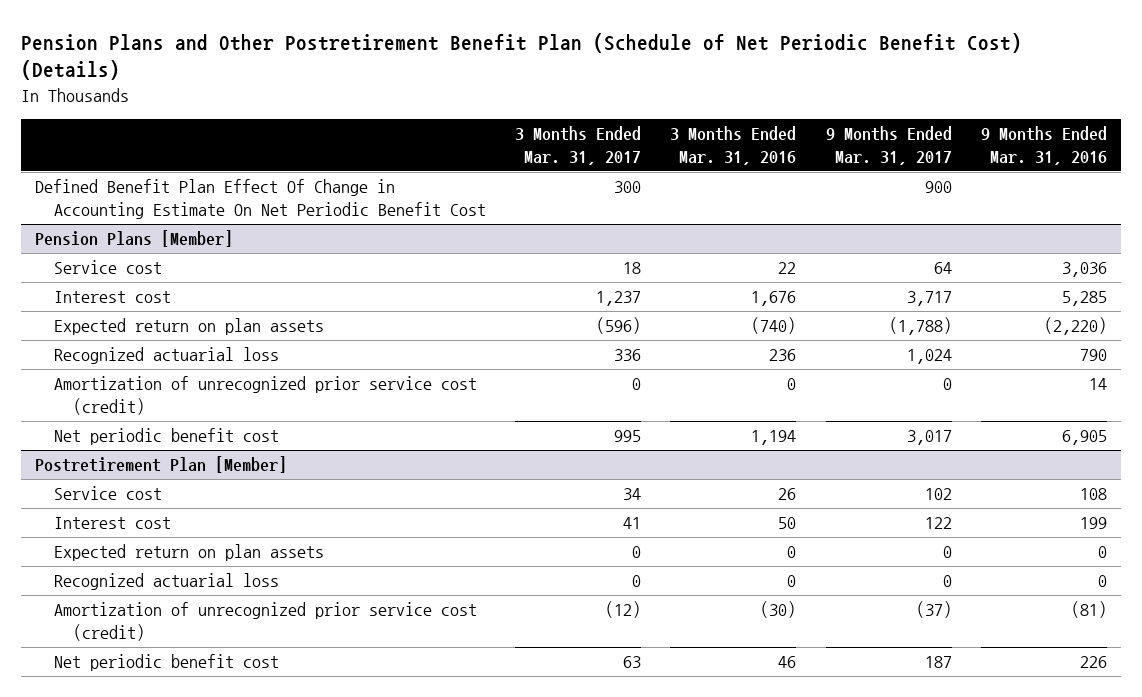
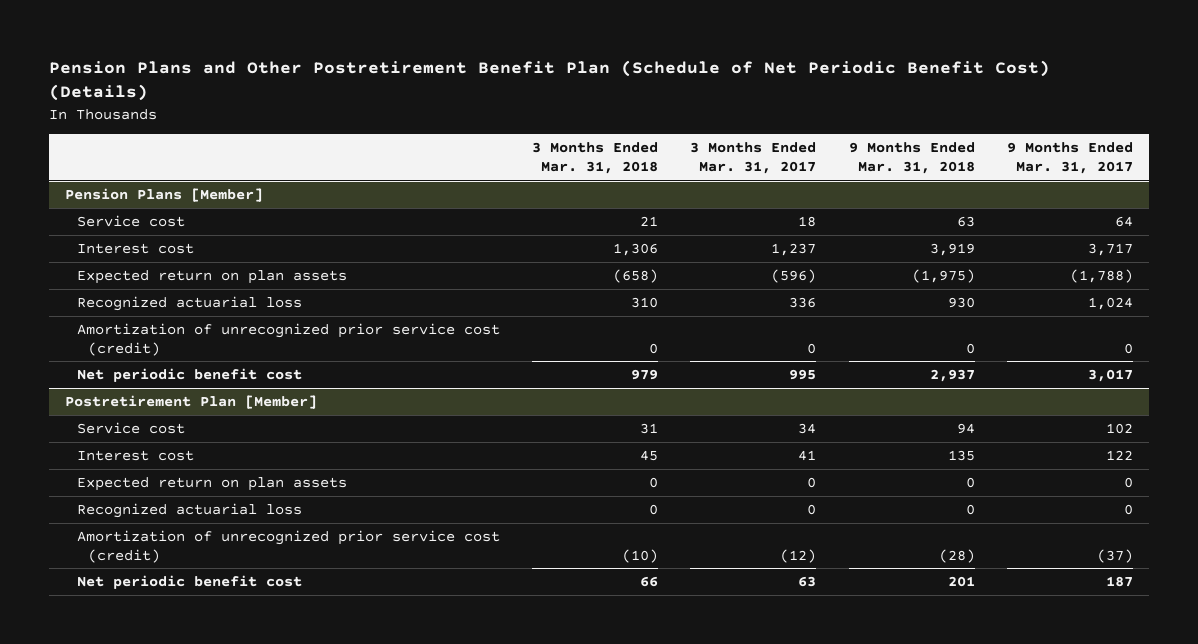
[670,125,797,166] 3 Months Ended Mar. 31, 2016 -> none
[980,125,1107,166] 9 Months Ended Mar. 31, 2016 -> none
none -> [531,142,658,174] 3 Months Ended Mar. 31, 2018
none -> [848,142,975,174] 9 Months Ended Mar. 31, 2018
[35,179,487,220] Defined Benefit Plan Effect Of Change in Accounting Estimate On Net Periodic Benefit Cost -> none

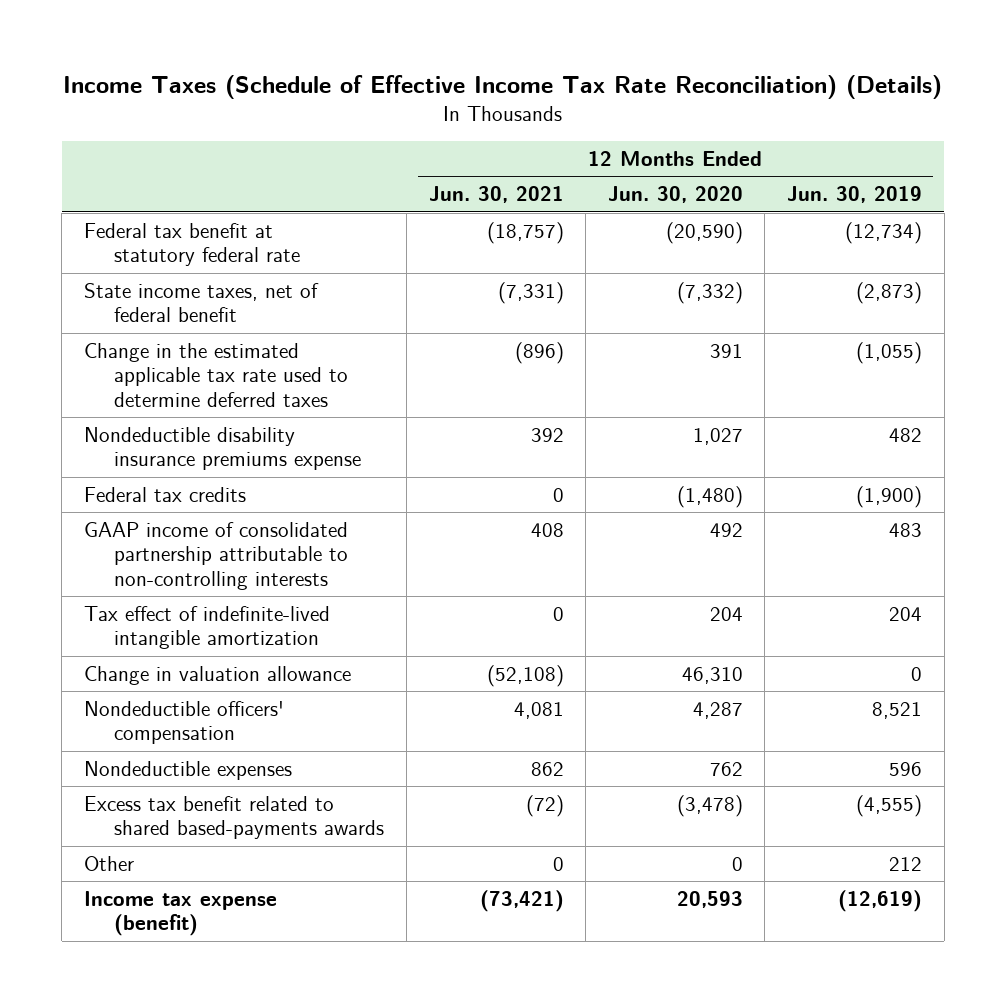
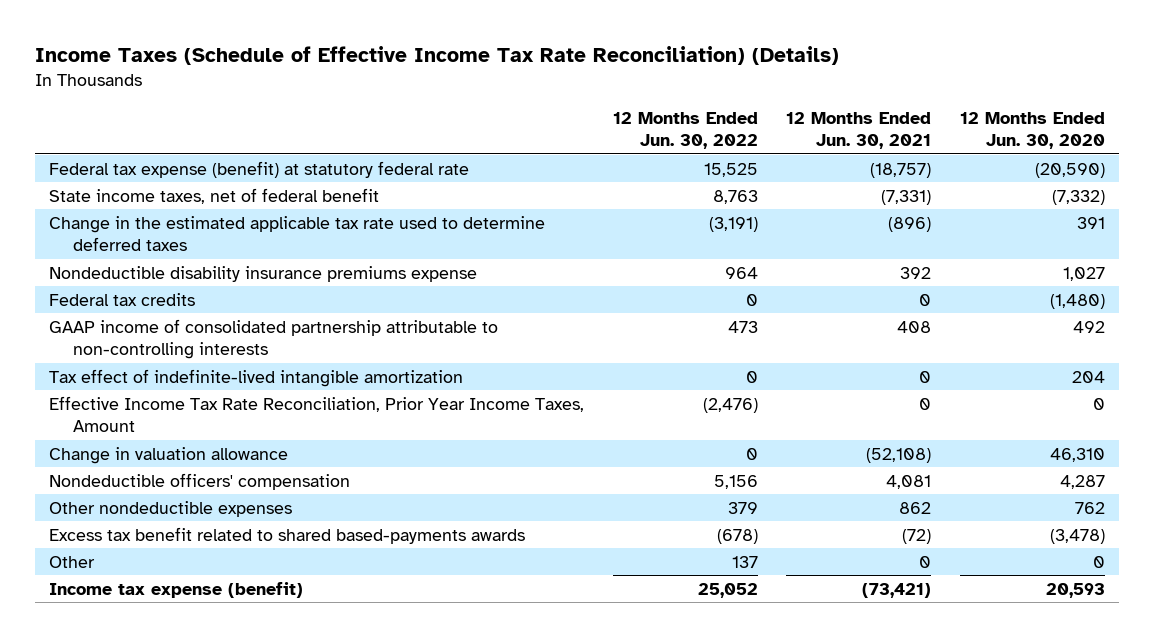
[787,186,923,204] Jun. 30, 2019 -> none
none -> [612,111,758,150] 12 Months Ended Jun. 30, 2022
[83,222,301,267] Federal tax benefit at statutory federal rate -> [48,160,469,178] Federal tax expense (benefit) at statutory federal rate
none -> [48,395,584,433] Effective Income Tax Rate Reconciliation, Prior Year Income Taxes, Amount
[83,760,292,780] Nondeductible expenses -> [48,500,292,517] Other nondeductible expenses

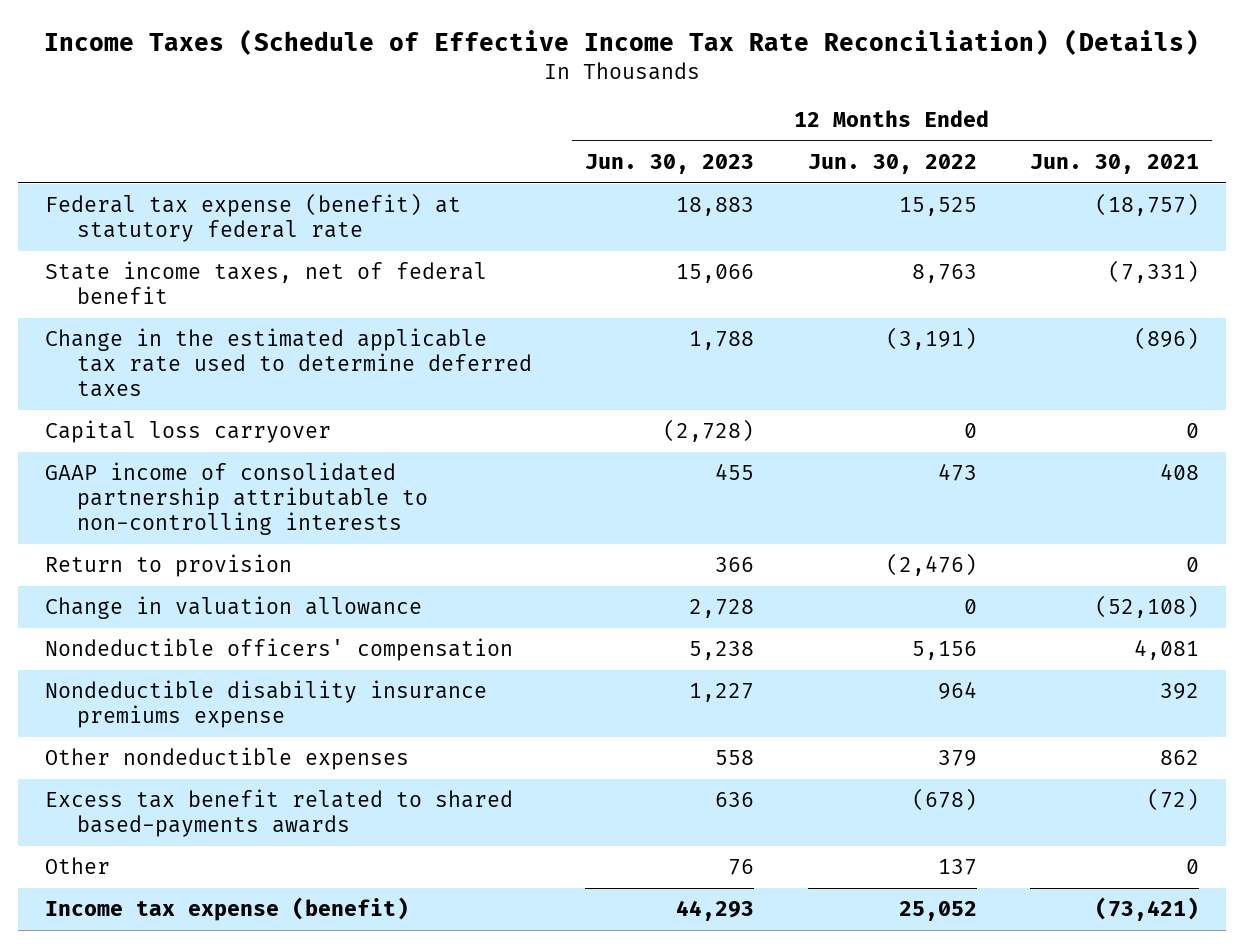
[959,111,1105,150] 12 Months Ended Jun. 30, 2020 -> none
none -> [585,153,755,174] Jun. 30, 2023
[48,292,195,306] Federal tax credits -> [45,420,332,444] Capital loss carryover
[48,368,463,387] Tax effect of indefinite-lived intangible amortization -> none
[48,395,584,433] Effective Income Tax Rate Reconciliation, Prior Year Income Taxes, Amount -> [45,554,293,578] Return to provision
[48,265,477,282] Nondeductible disability insurance premiums expense -> [45,680,488,729] Nondeductible disability insurance premiums expense

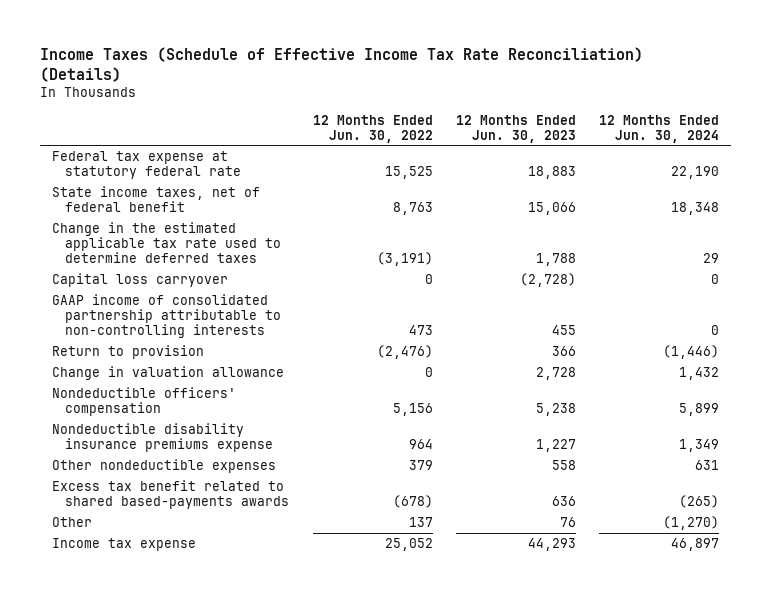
[1030,153,1200,174] Jun. 30, 2021 -> none
none -> [599,114,720,143] 12 Months Ended Jun. 30, 2024
[45,193,462,243] Federal tax expense (benefit) at statutory federal rate -> [51,150,242,179] Federal tax expense at statutory federal rate
[45,897,410,922] Income tax expense (benefit) -> [51,537,196,551] Income tax expense

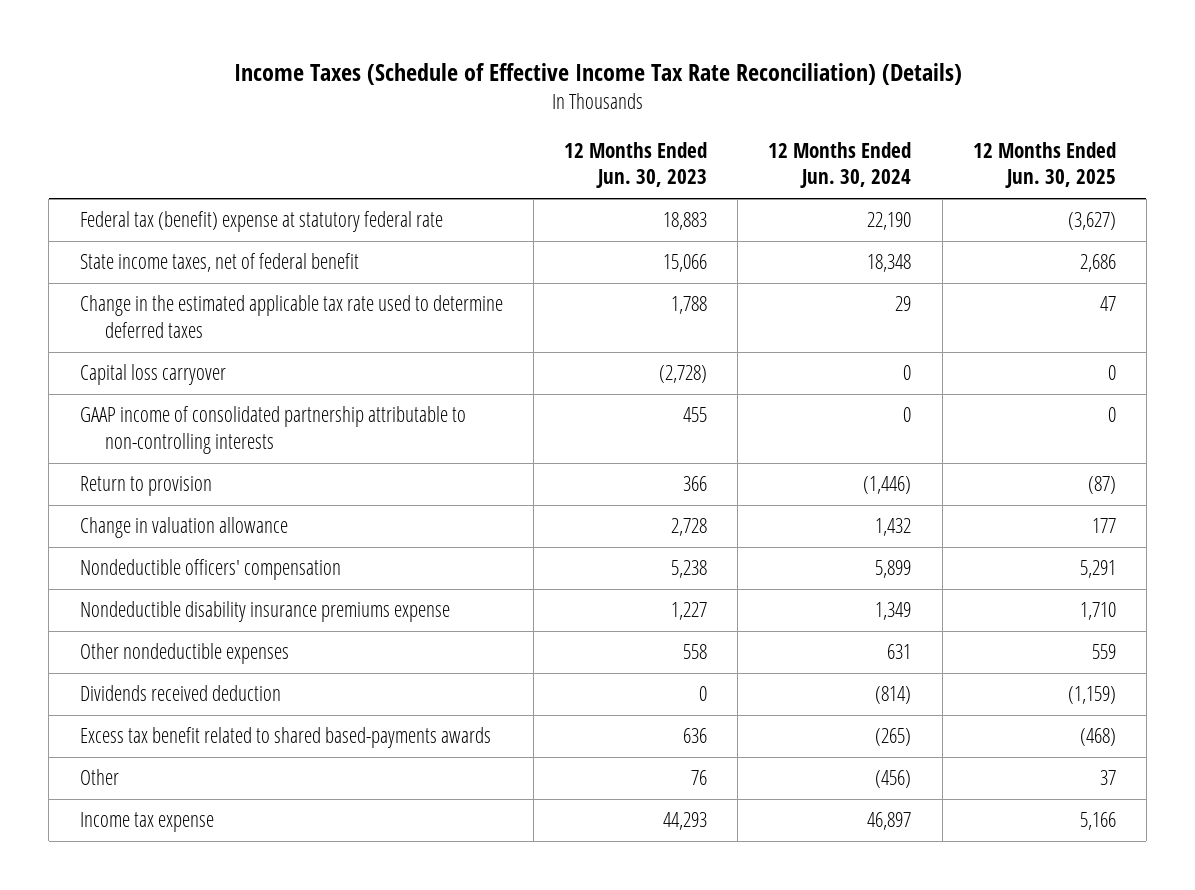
[312,114,433,143] 12 Months Ended Jun. 30, 2022 -> none
none -> [972,141,1116,189] 12 Months Ended Jun. 30, 2025
[51,150,242,179] Federal tax expense at statutory federal rate -> [79,211,443,233] Federal tax (benefit) expense at statutory federal rate
none -> [79,685,281,702] Dividends received deduction
[663,515,720,530] (1,270) -> [875,770,912,789] (456)

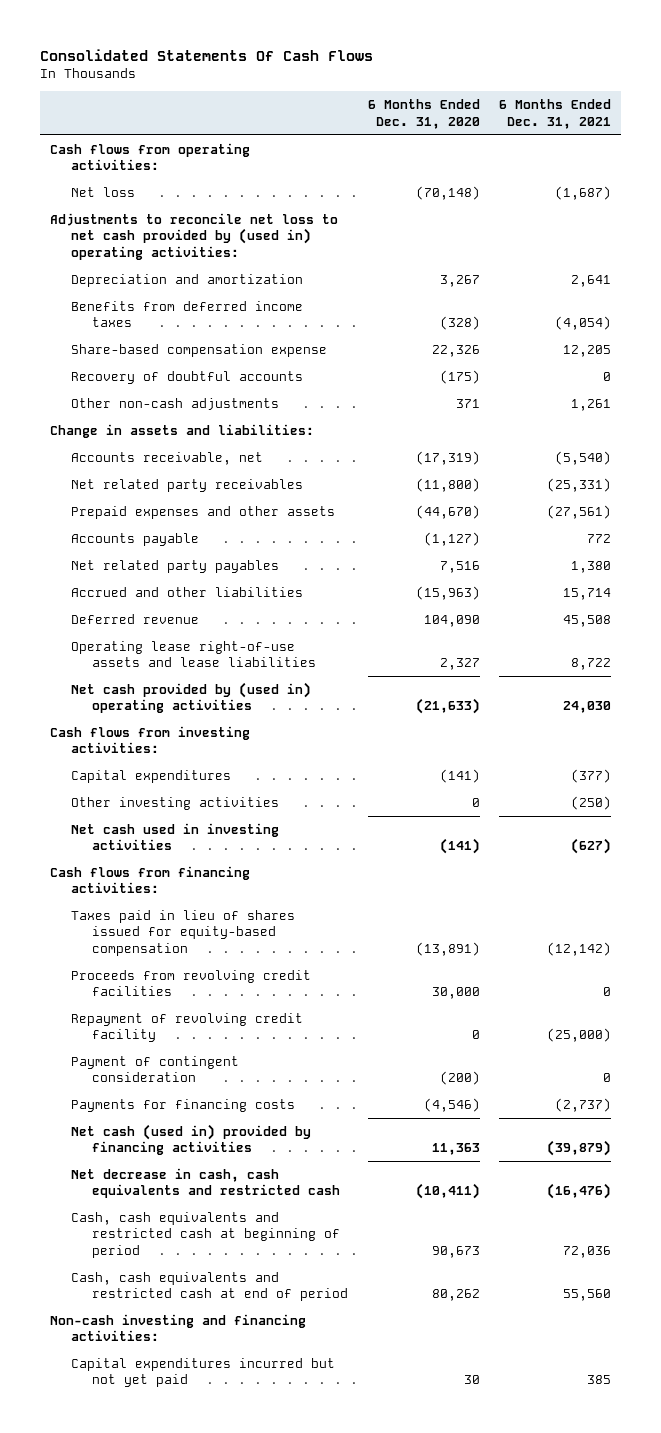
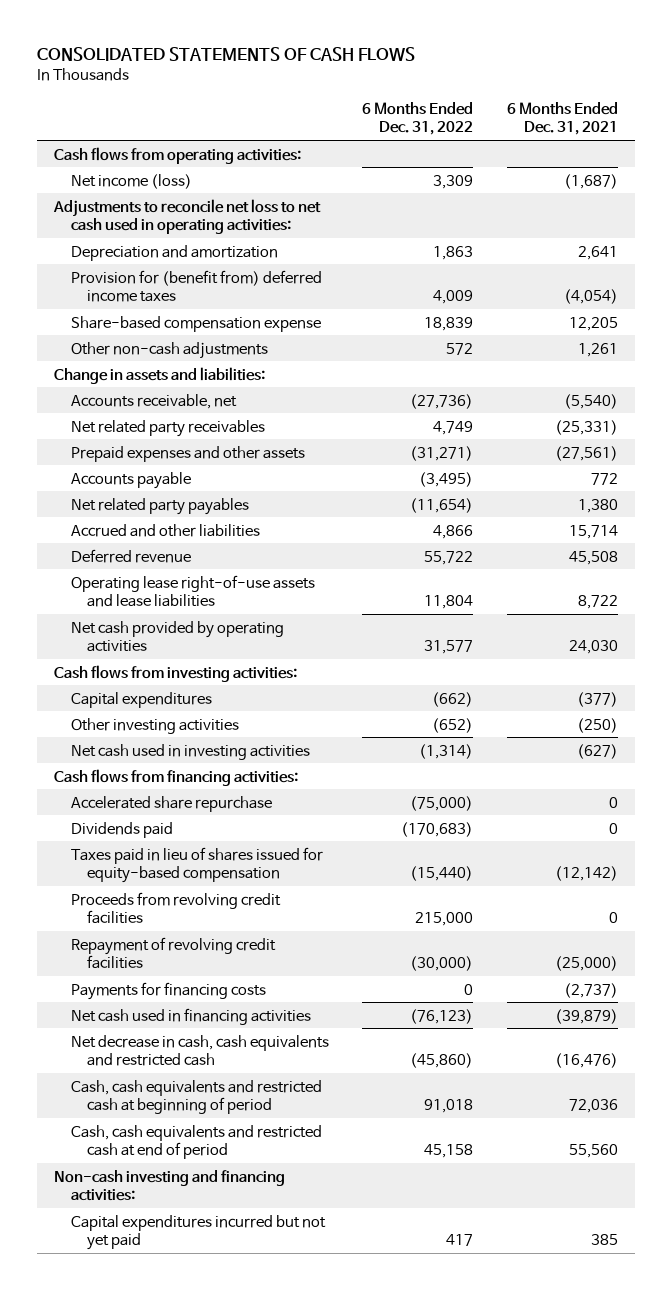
[40,48,374,61] Consolidated Statements Of Cash Flows -> [37,47,416,62] CONSOLIDATED STATEMENTS OF CASH FLOWS
[367,99,480,129] 6 Months Ended Dec. 31, 2020 -> none
none -> [362,101,474,136] 6 Months Ended Dec. 31, 2022
[71,186,136,197] Net loss -> [70,173,192,189] Net income (loss)
[50,212,339,261] Adjustments to reconcile net loss to net cash provided by (used in) operating activities: -> [53,198,322,235] Adjustments to reconcile net loss to net cash used in operating activities:
[71,300,304,328] Benefits from deferred income taxes -> [70,269,322,303] Provision for (benefit from) deferred income taxes
[71,370,304,384] Recovery of doubtful accounts -> none
[71,681,312,714] Net cash provided by (used in) operating activities -> [70,620,284,653] Net cash provided by operating activities
none -> [70,795,272,812] Accelerated share repurchase
none -> [70,821,173,838] Dividends paid
[71,1055,240,1083] Payment of contingent consideration -> none
[71,1012,304,1043] Repayment of revolving credit facility -> [70,936,276,970] Repayment of revolving credit facilities
[71,1123,312,1156] Net cash (used in) provided by financing activities -> [70,1007,311,1025] Net cash used in financing activities

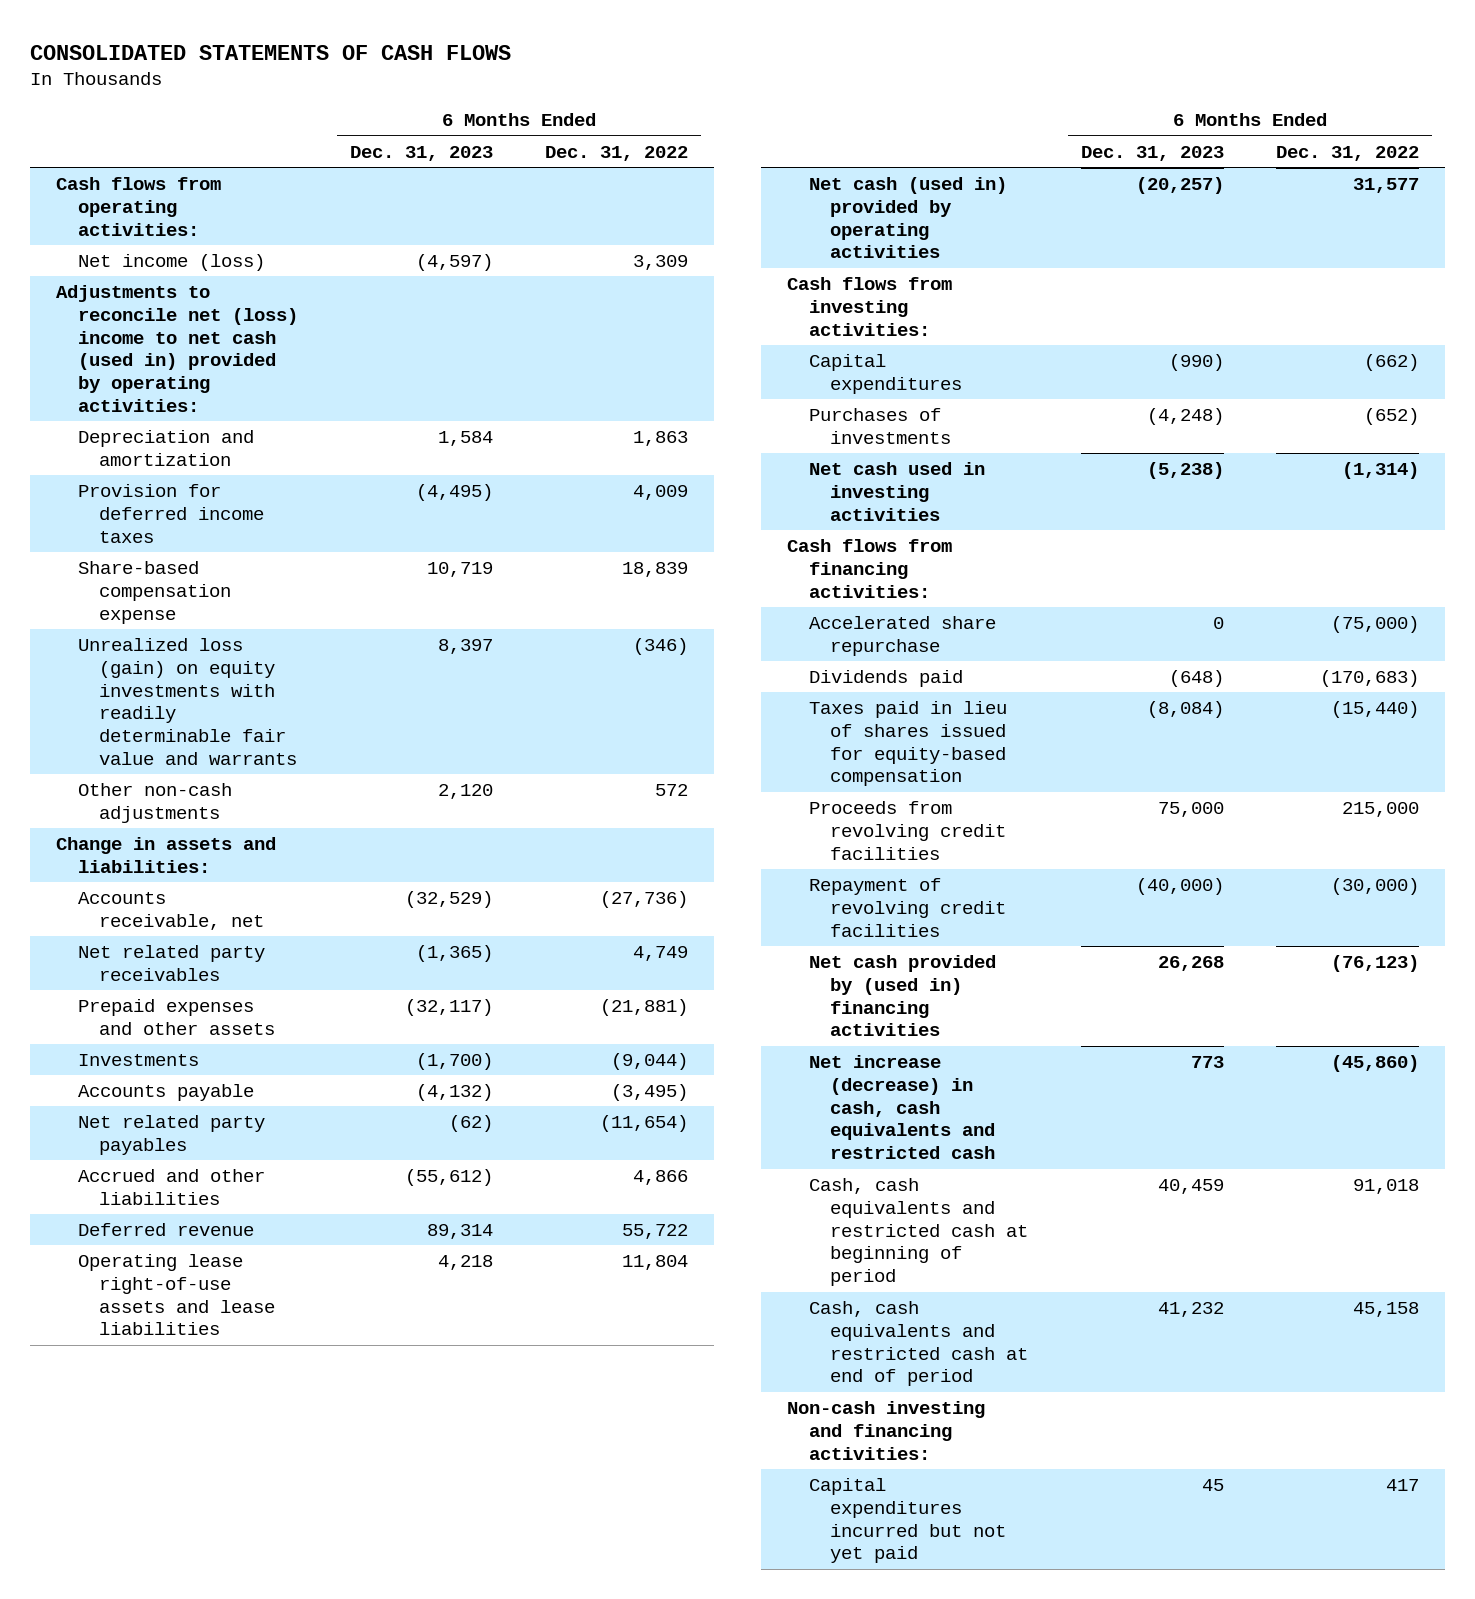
[507,101,619,136] 6 Months Ended Dec. 31, 2021 -> none
none -> [349,145,493,161] Dec. 31, 2023
[53,198,322,235] Adjustments to reconcile net loss to net cash used in operating activities: -> [56,284,298,412] Adjustments to reconcile net (loss) income to net cash (used in) provided by operating activities:
[70,269,322,303] Provision for (benefit from) deferred income taxes -> [77,483,265,543] Provision for deferred income taxes
none -> [77,637,298,765] Unrealized loss (gain) on equity investments with readily determinable fair value and warrants
[410,445,474,461] (31,271) -> [599,998,688,1016] (21,881)
none -> [77,1053,199,1066] Investments
[70,620,284,653] Net cash provided by operating activities -> [808,176,1007,259] Net cash (used in) provided by operating activities
[70,717,239,734] Other investing activities -> [808,407,952,444] Purchases of investments
[70,981,266,1000] Payments for financing costs -> none
[70,1007,311,1025] Net cash used in financing activities -> [808,954,996,1037] Net cash provided by (used in) financing activities
[70,1034,329,1067] Net decrease in cash, cash equivalents and restricted cash -> [808,1054,996,1160] Net increase (decrease) in cash, cash equivalents and restricted cash

